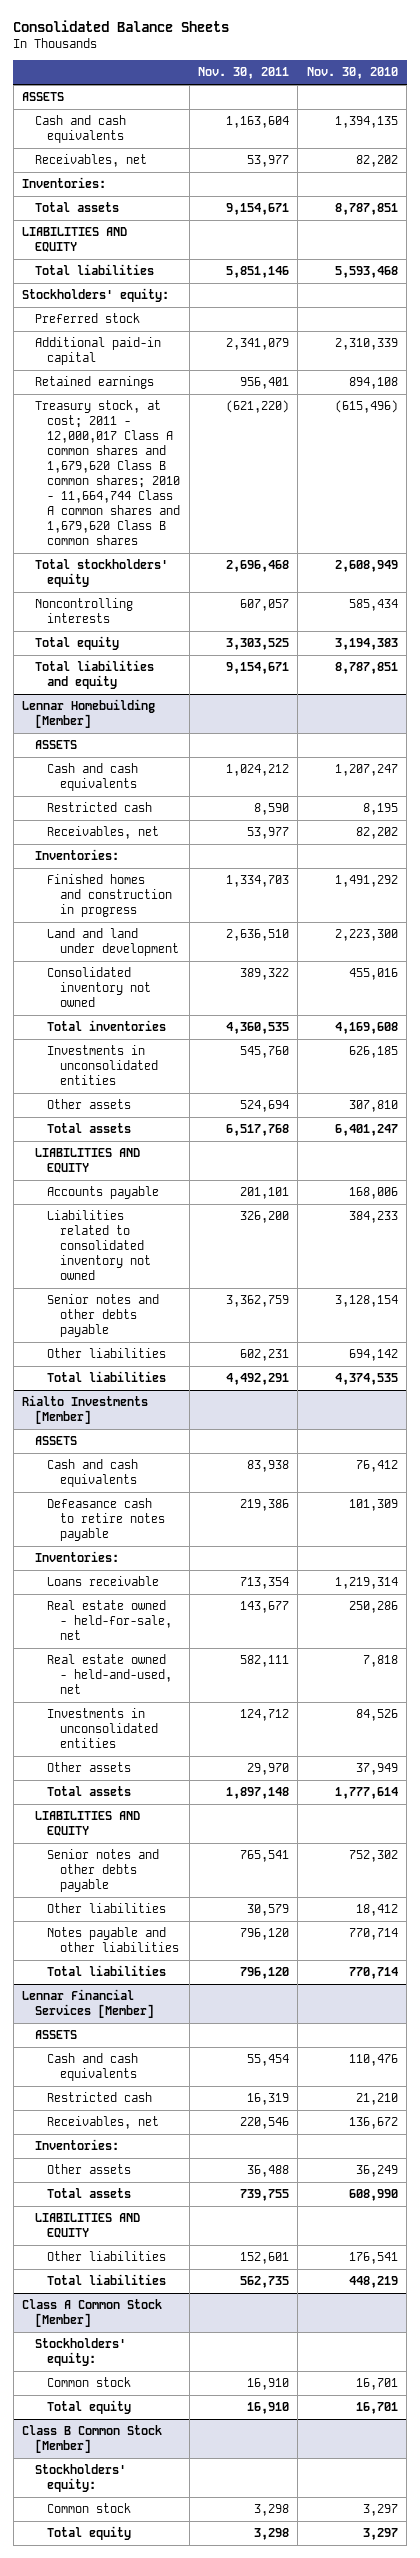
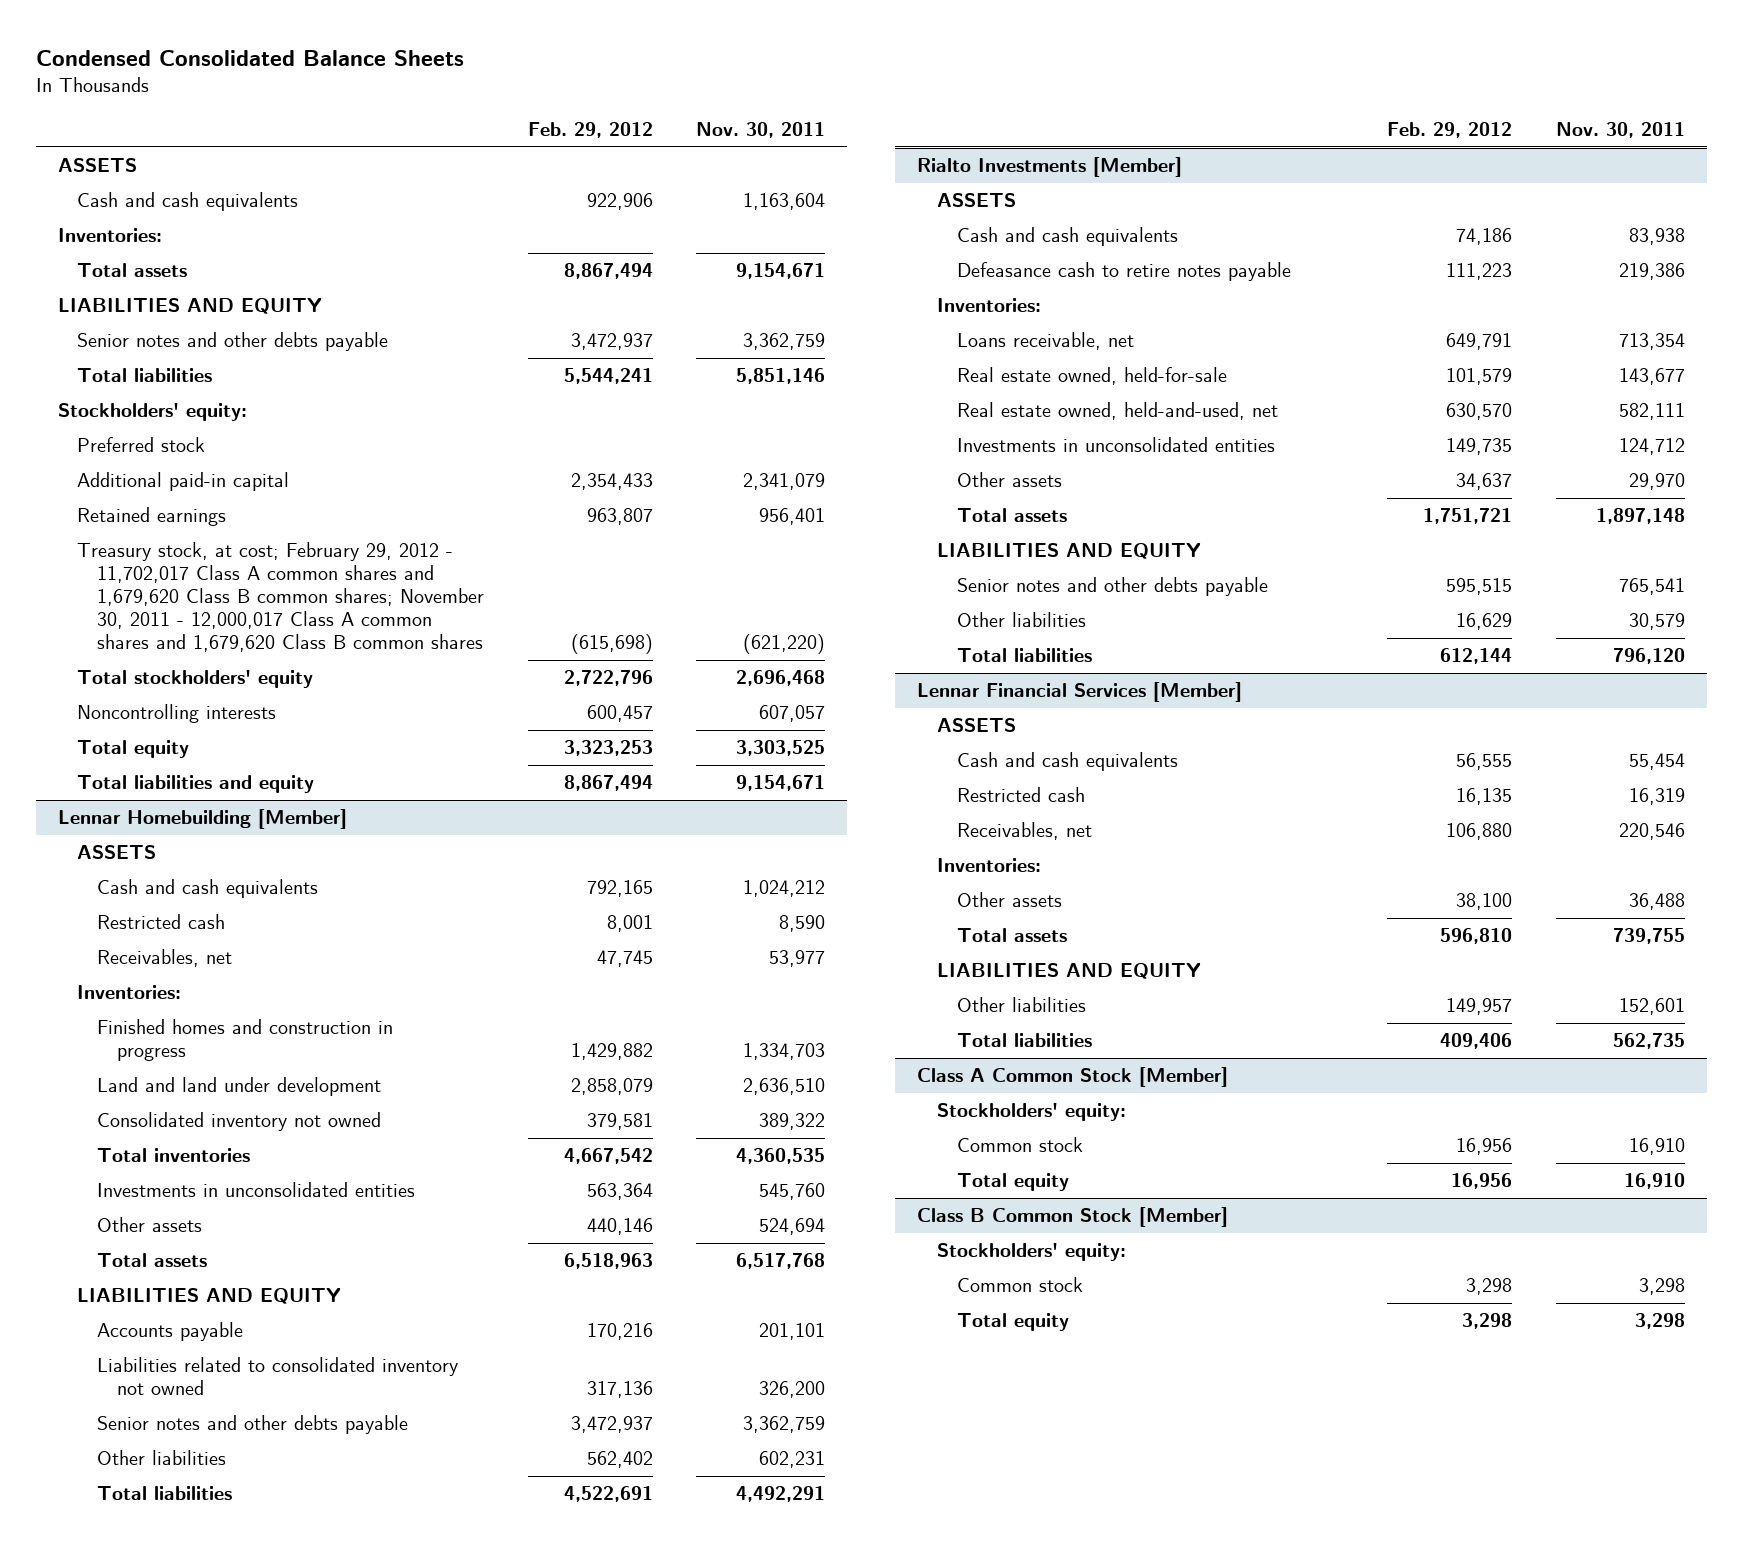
[13,19,230,32] Consolidated Balance Sheets -> [35,49,464,66] Condensed Consolidated Balance Sheets
[306,67,398,80] Nov. 30, 2010 -> none
none -> [527,121,653,138] Feb. 29, 2012
[34,154,147,168] Receivables, net -> none
none -> [77,332,389,352] Senior notes and other debts payable
[34,400,181,546] Treasury stock, at cost; 2011 - 12,000,017 Class A common shares and 1,679,620 Class B common shares; 2010 - 11,664,744 Class A common shares and 1,679,620 Class B common shares -> [77,542,485,653] Treasury stock, at cost; February 29, 2012 - 11,702,017 Class A common shares and 1,679,620 Class B common shares; November 30, 2011 - 12,000,017 Class A common shares and 1,679,620 Class B common shares
[47,1576,160,1587] Loans receivable -> [956,332,1134,351] Loans receivable, net
[47,1600,173,1641] Real estate owned - held-for-sale, net -> [956,367,1227,386] Real estate owned, held-for-sale
[47,1654,173,1695] Real estate owned - held-and-used, net -> [956,402,1278,421] Real estate owned, held-and-used, net
[47,1927,180,1953] Notes payable and other liabilities -> none

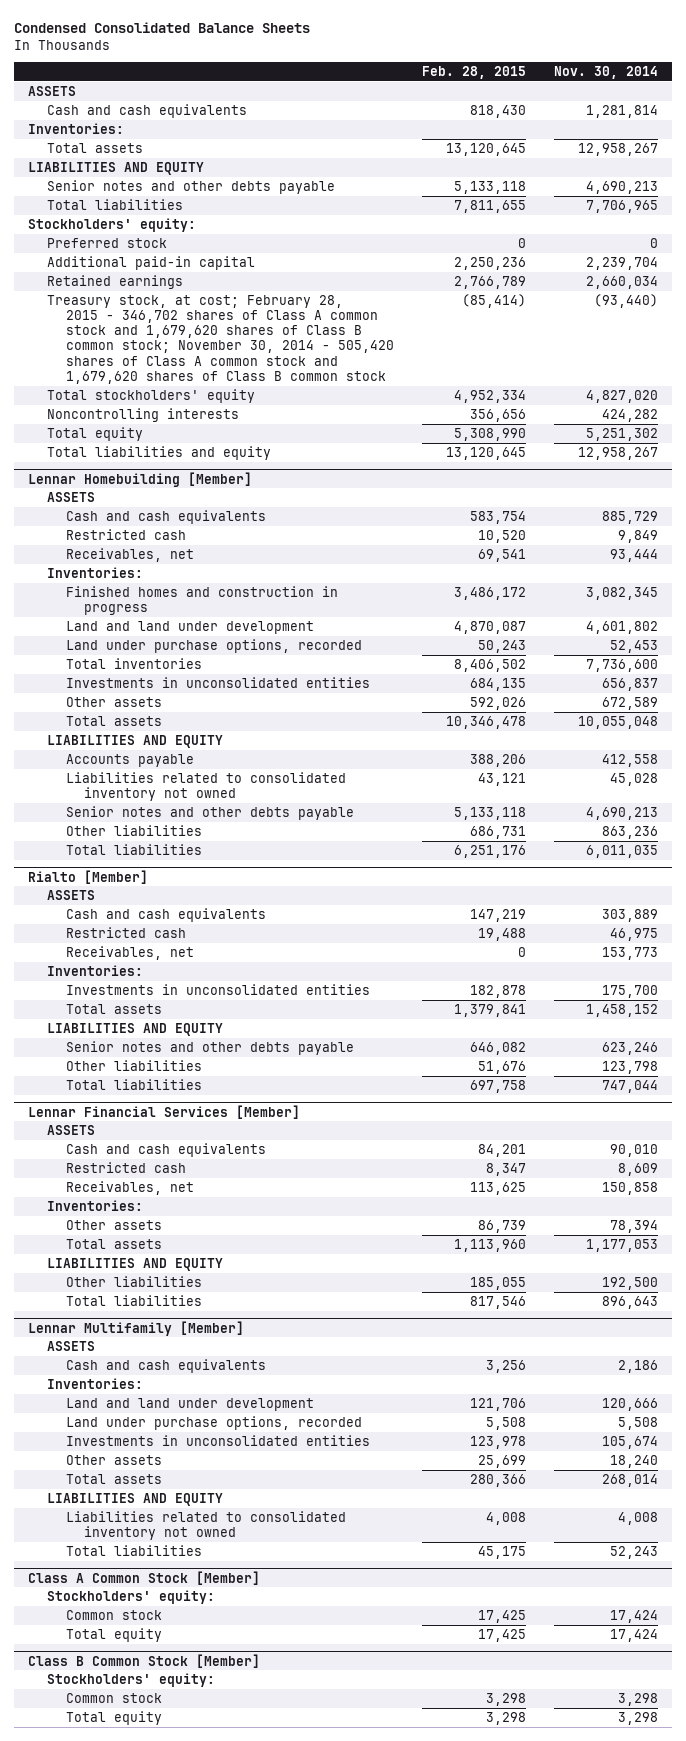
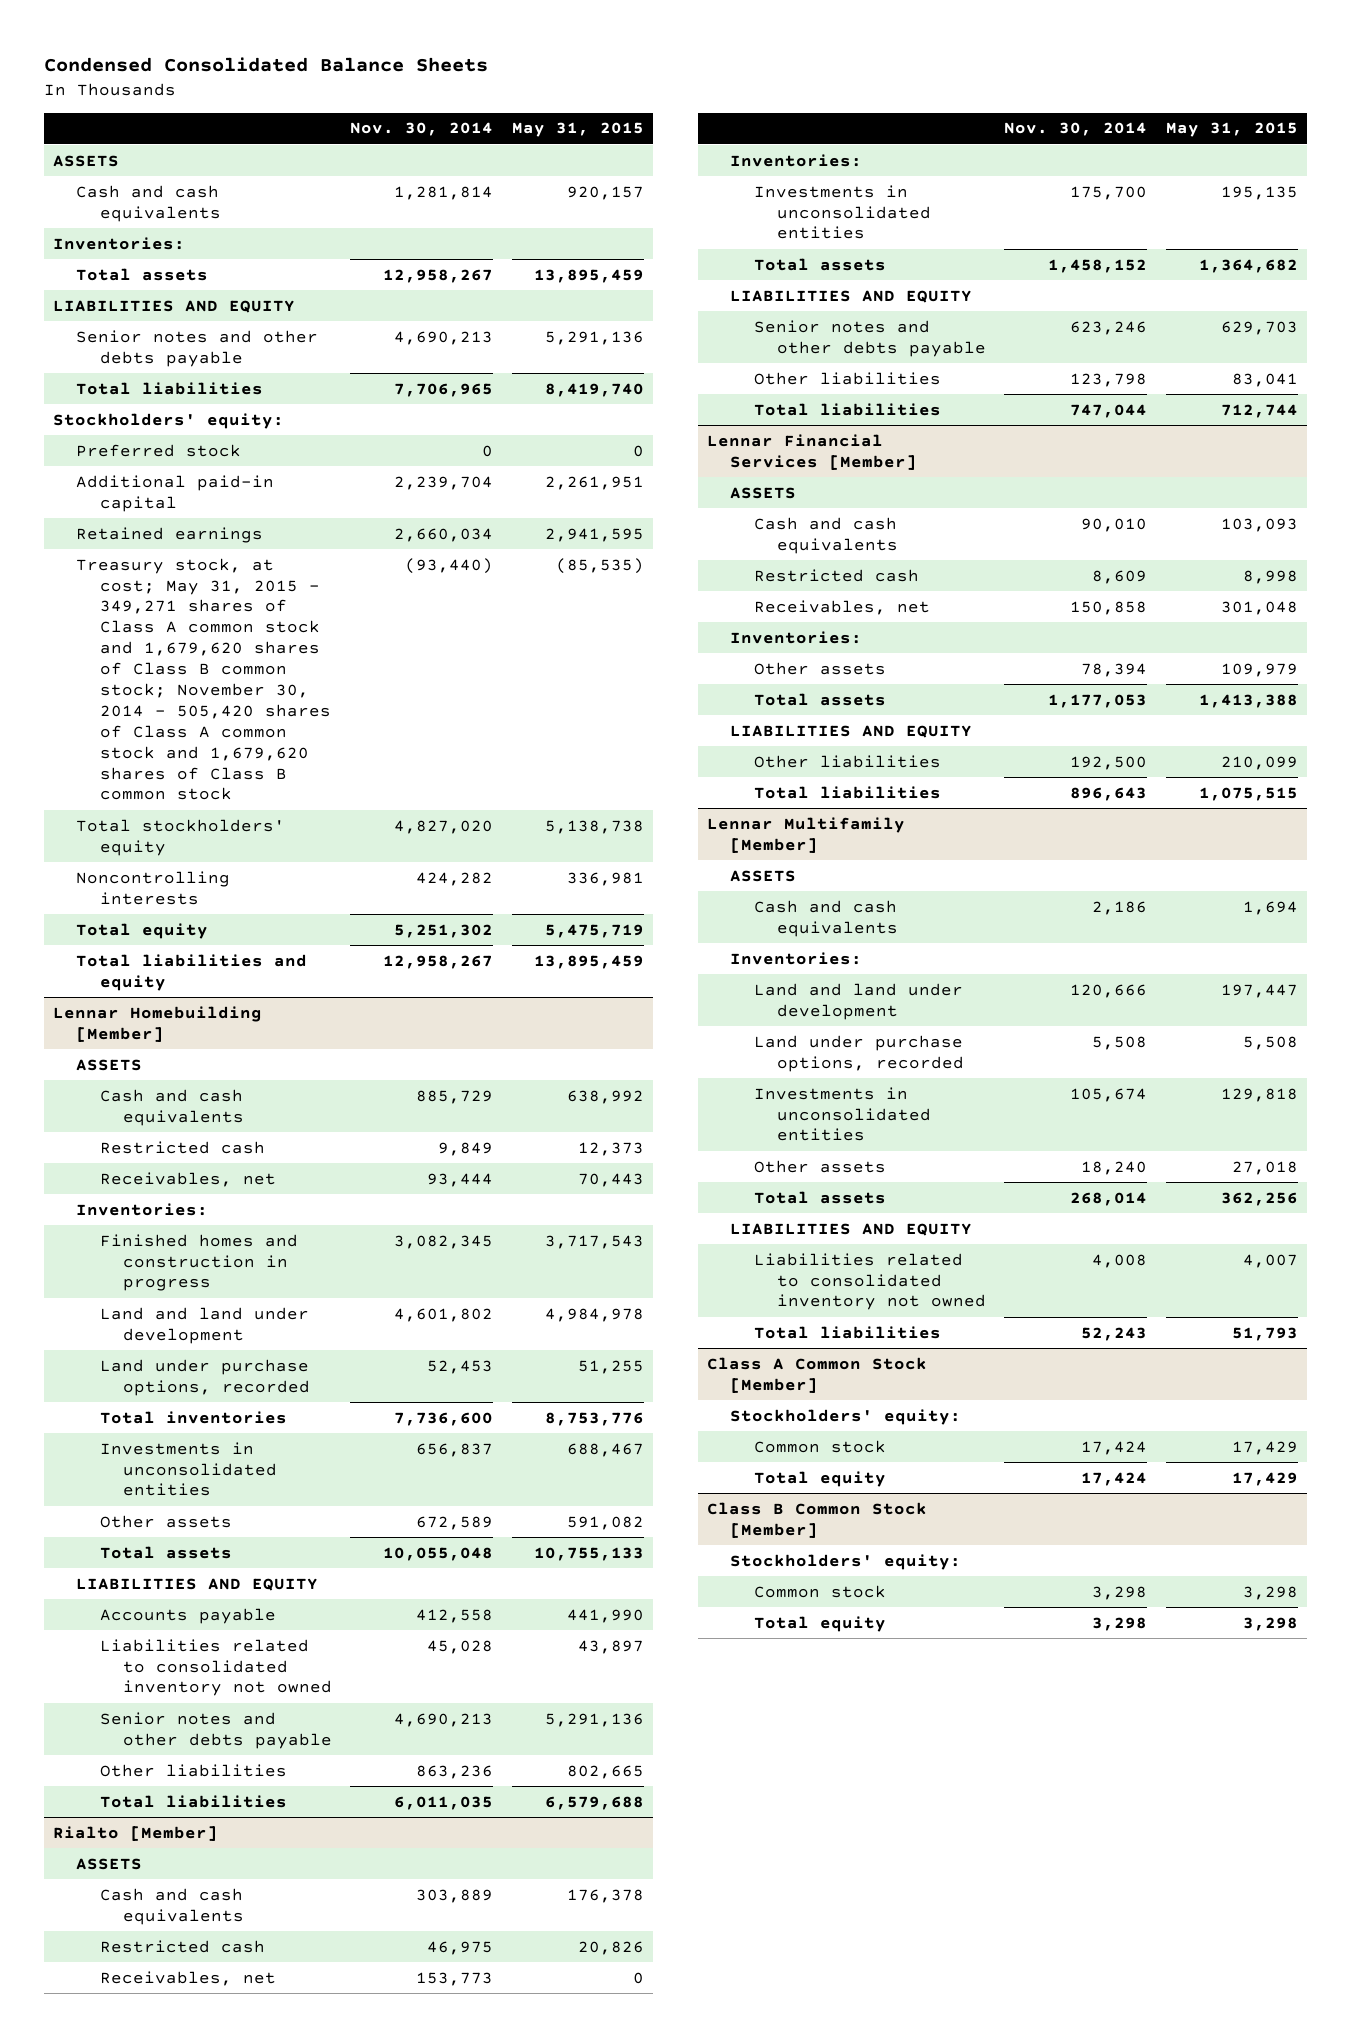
[421,65,526,79] Feb. 28, 2015 -> none
none -> [511,122,644,138] May 31, 2015
[46,294,394,384] Treasury stock, at cost; February 28, 2015 - 346,702 shares of Class A common stock and 1,679,620 shares of Class B common stock; November 30, 2014 - 505,420 shares of Class A common stock and 1,679,620 shares of Class B common stock -> [76,557,331,801] Treasury stock, at cost; May 31, 2015 - 349,271 shares of Class A common stock and 1,679,620 shares of Class B common stock; November 30, 2014 - 505,420 shares of Class A common stock and 1,679,620 shares of Class B common stock

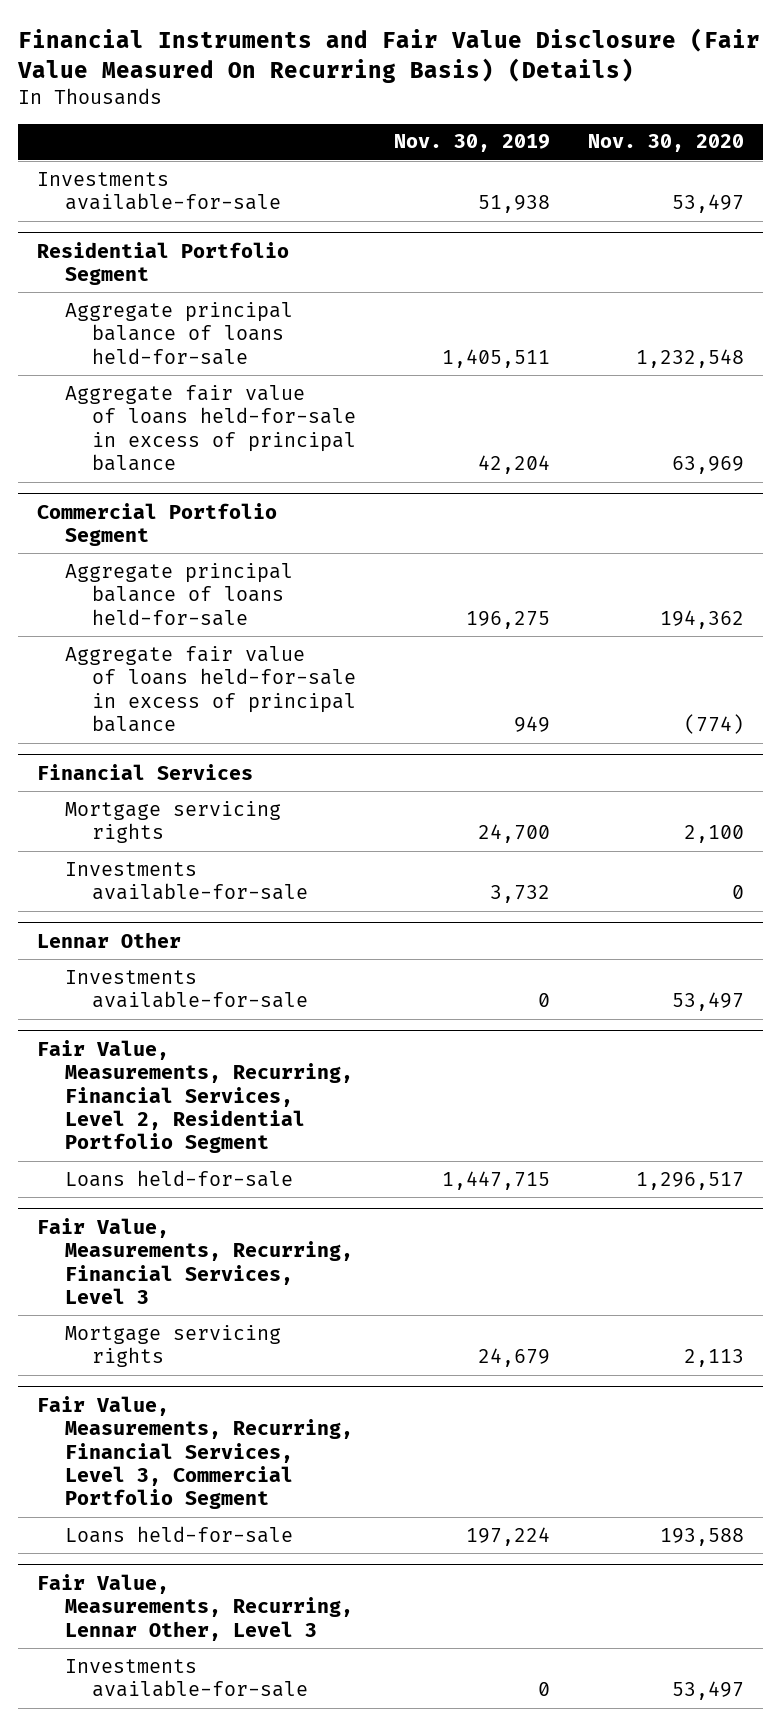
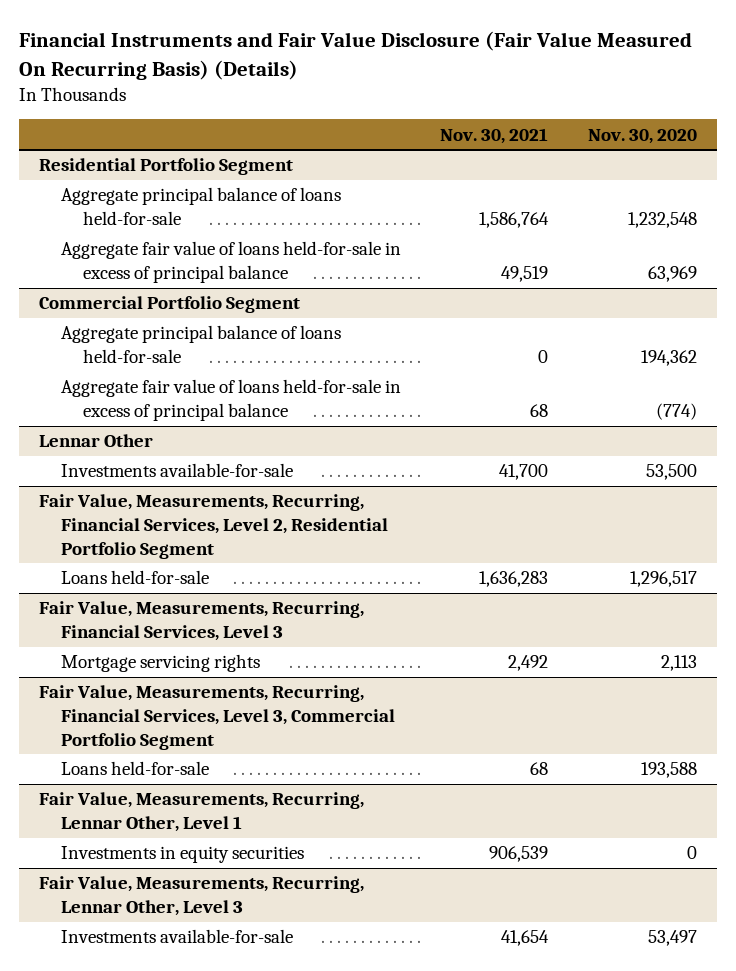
[393,134,550,153] Nov. 30, 2019 -> none
none -> [440,127,549,144] Nov. 30, 2021
[37,171,281,211] Investments available-for-sale -> none
[37,763,254,780] Financial Services -> none
[64,800,281,844] Mortgage servicing rights -> none
[64,861,308,901] Investments available-for-sale -> none
[671,992,744,1012] 53,497 -> [645,464,697,481] 53,500
none -> [38,792,364,832] Fair Value, Measurements, Recurring, Lennar Other, Level 1
none -> [60,846,304,864] Investments in equity securities

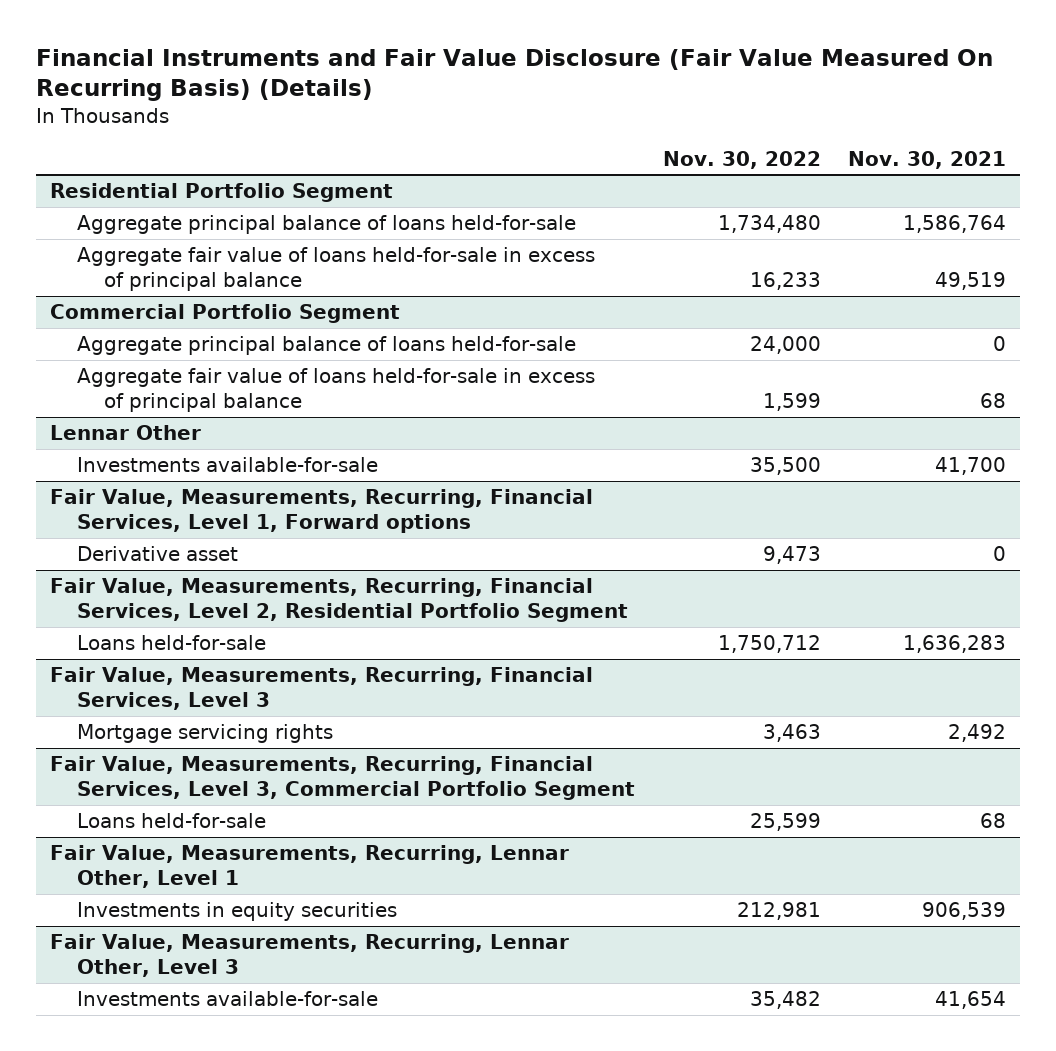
[587,128,697,144] Nov. 30, 2020 -> none
none -> [662,150,821,169] Nov. 30, 2022
none -> [49,489,593,533] Fair Value, Measurements, Recurring, Financial Services, Level 1, Forward options
none -> [76,546,238,562] Derivative asset

